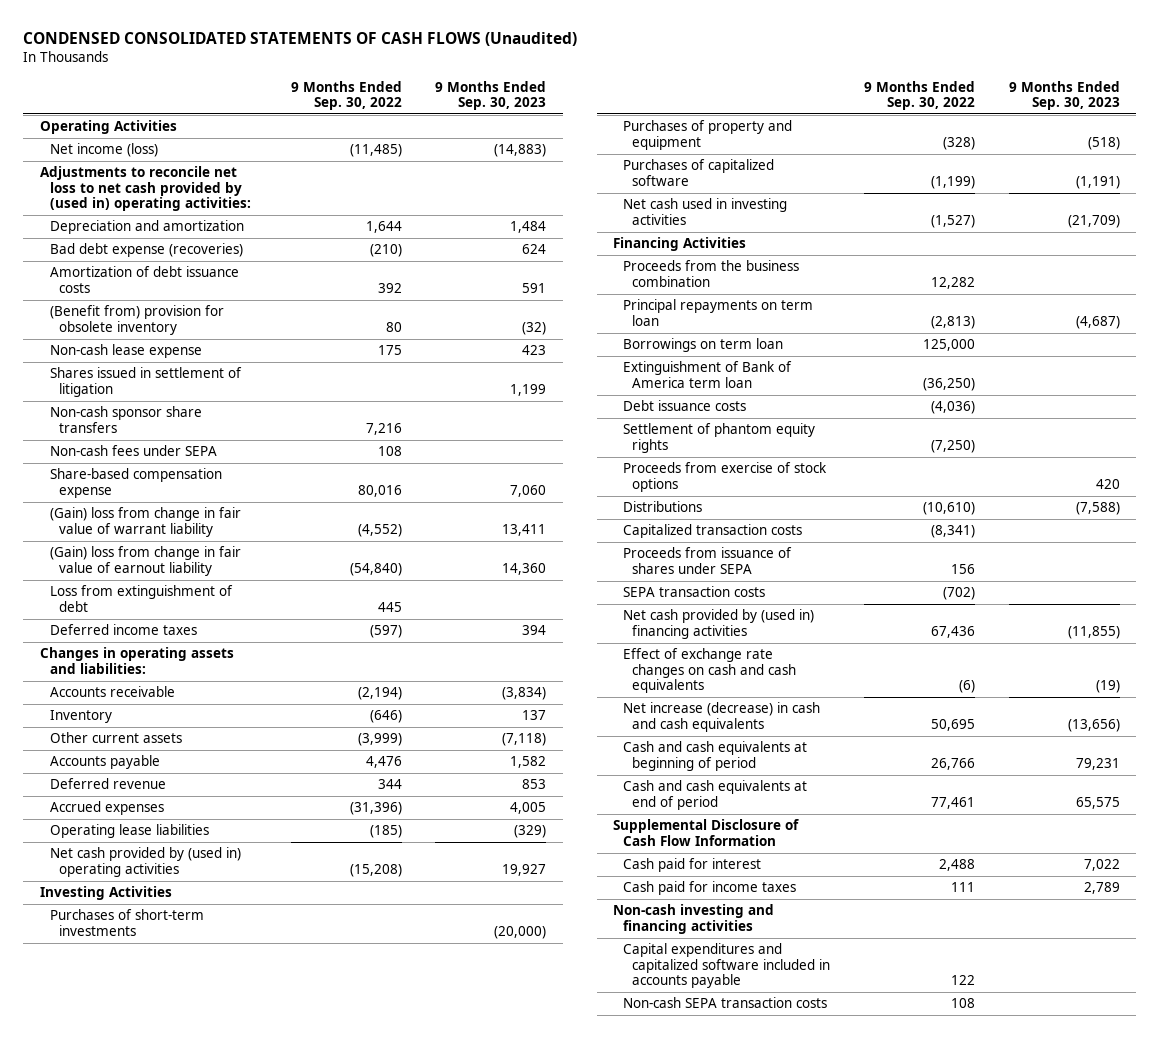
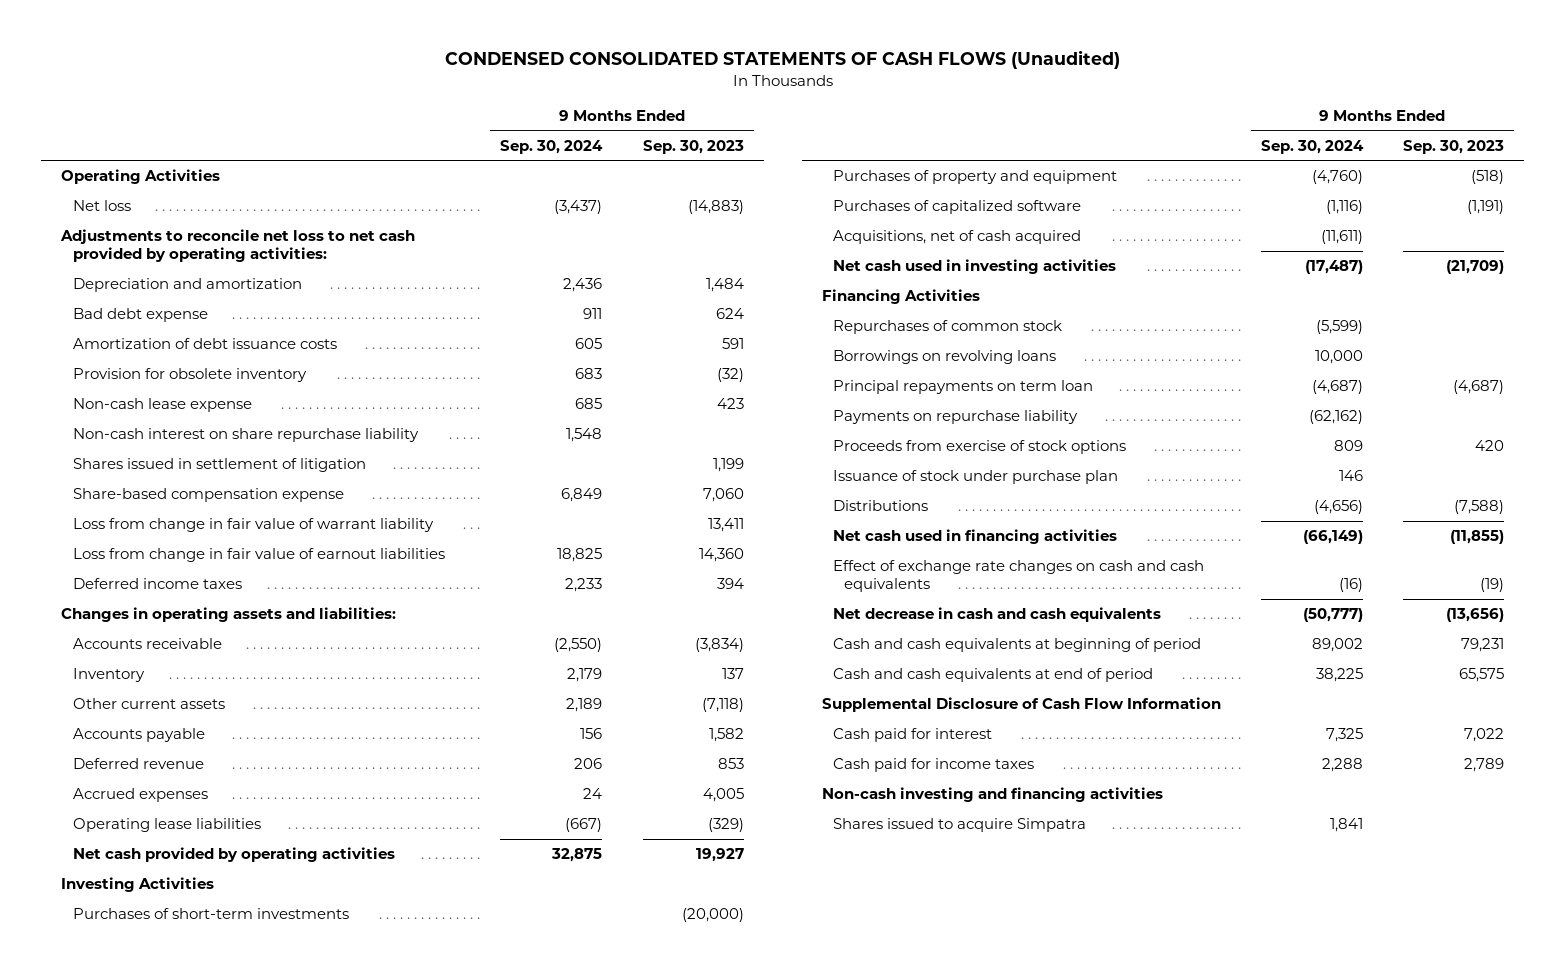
[290,80,402,111] 9 Months Ended Sep. 30, 2022 -> none
none -> [500,139,604,154] Sep. 30, 2024
[49,143,158,158] Net income (loss) -> [72,200,131,212] Net loss
[40,166,251,212] Adjustments to reconcile net loss to net cash provided by (used in) operating activities: -> [60,229,416,263] Adjustments to reconcile net loss to net cash provided by operating activities:
[49,243,243,258] Bad debt expense (recoveries) -> [72,308,208,323] Bad debt expense
[49,305,224,335] (Benefit from) provision for obsolete inventory -> [72,368,307,383] Provision for obsolete inventory
none -> [72,428,419,443] Non-cash interest on share repurchase liability
[49,406,202,433] Non-cash sponsor share transfers -> none
[49,445,217,457] Non-cash fees under SEPA -> none
[49,585,233,612] Loss from extinguishment of debt -> none
[49,507,241,537] (Gain) loss from change in fair value of warrant liability -> [72,518,434,533] Loss from change in fair value of warrant liability
[49,546,241,576] (Gain) loss from change in fair value of earnout liability -> [72,548,445,563] Loss from change in fair value of earnout liabilities
[49,847,241,877] Net cash provided by (used in) operating activities -> [72,847,395,863] Net cash provided by operating activities
none -> [833,230,1082,245] Acquisitions, net of cash acquired
[622,260,799,287] Proceeds from the business combination -> none
none -> [833,320,1063,335] Repurchases of common stock
none -> [833,350,1057,365] Borrowings on revolving loans
[622,338,783,353] Borrowings on term loan -> none
[622,361,792,388] Extinguishment of Bank of America term loan -> none
[622,400,746,412] Debt issuance costs -> none
[622,423,815,453] Settlement of phantom equity rights -> none
none -> [833,410,1079,425] Payments on repurchase liability
none -> [833,470,1119,485] Issuance of stock under purchase plan
[622,524,802,539] Capitalized transaction costs -> none
[622,547,792,574] Proceeds from issuance of shares under SEPA -> none
[622,586,765,598] SEPA transaction costs -> none
[622,609,814,639] Net cash provided by (used in) financing activities -> [833,529,1118,545] Net cash used in financing activities
[622,702,820,732] Net increase (decrease) in cash and cash equivalents -> [833,607,1162,623] Net decrease in cash and cash equivalents
[622,943,831,989] Capital expenditures and capitalized software included in accounts payable -> none
[622,997,827,1009] Non-cash SEPA transaction costs -> none
none -> [833,818,1087,833] Shares issued to acquire Simpatra

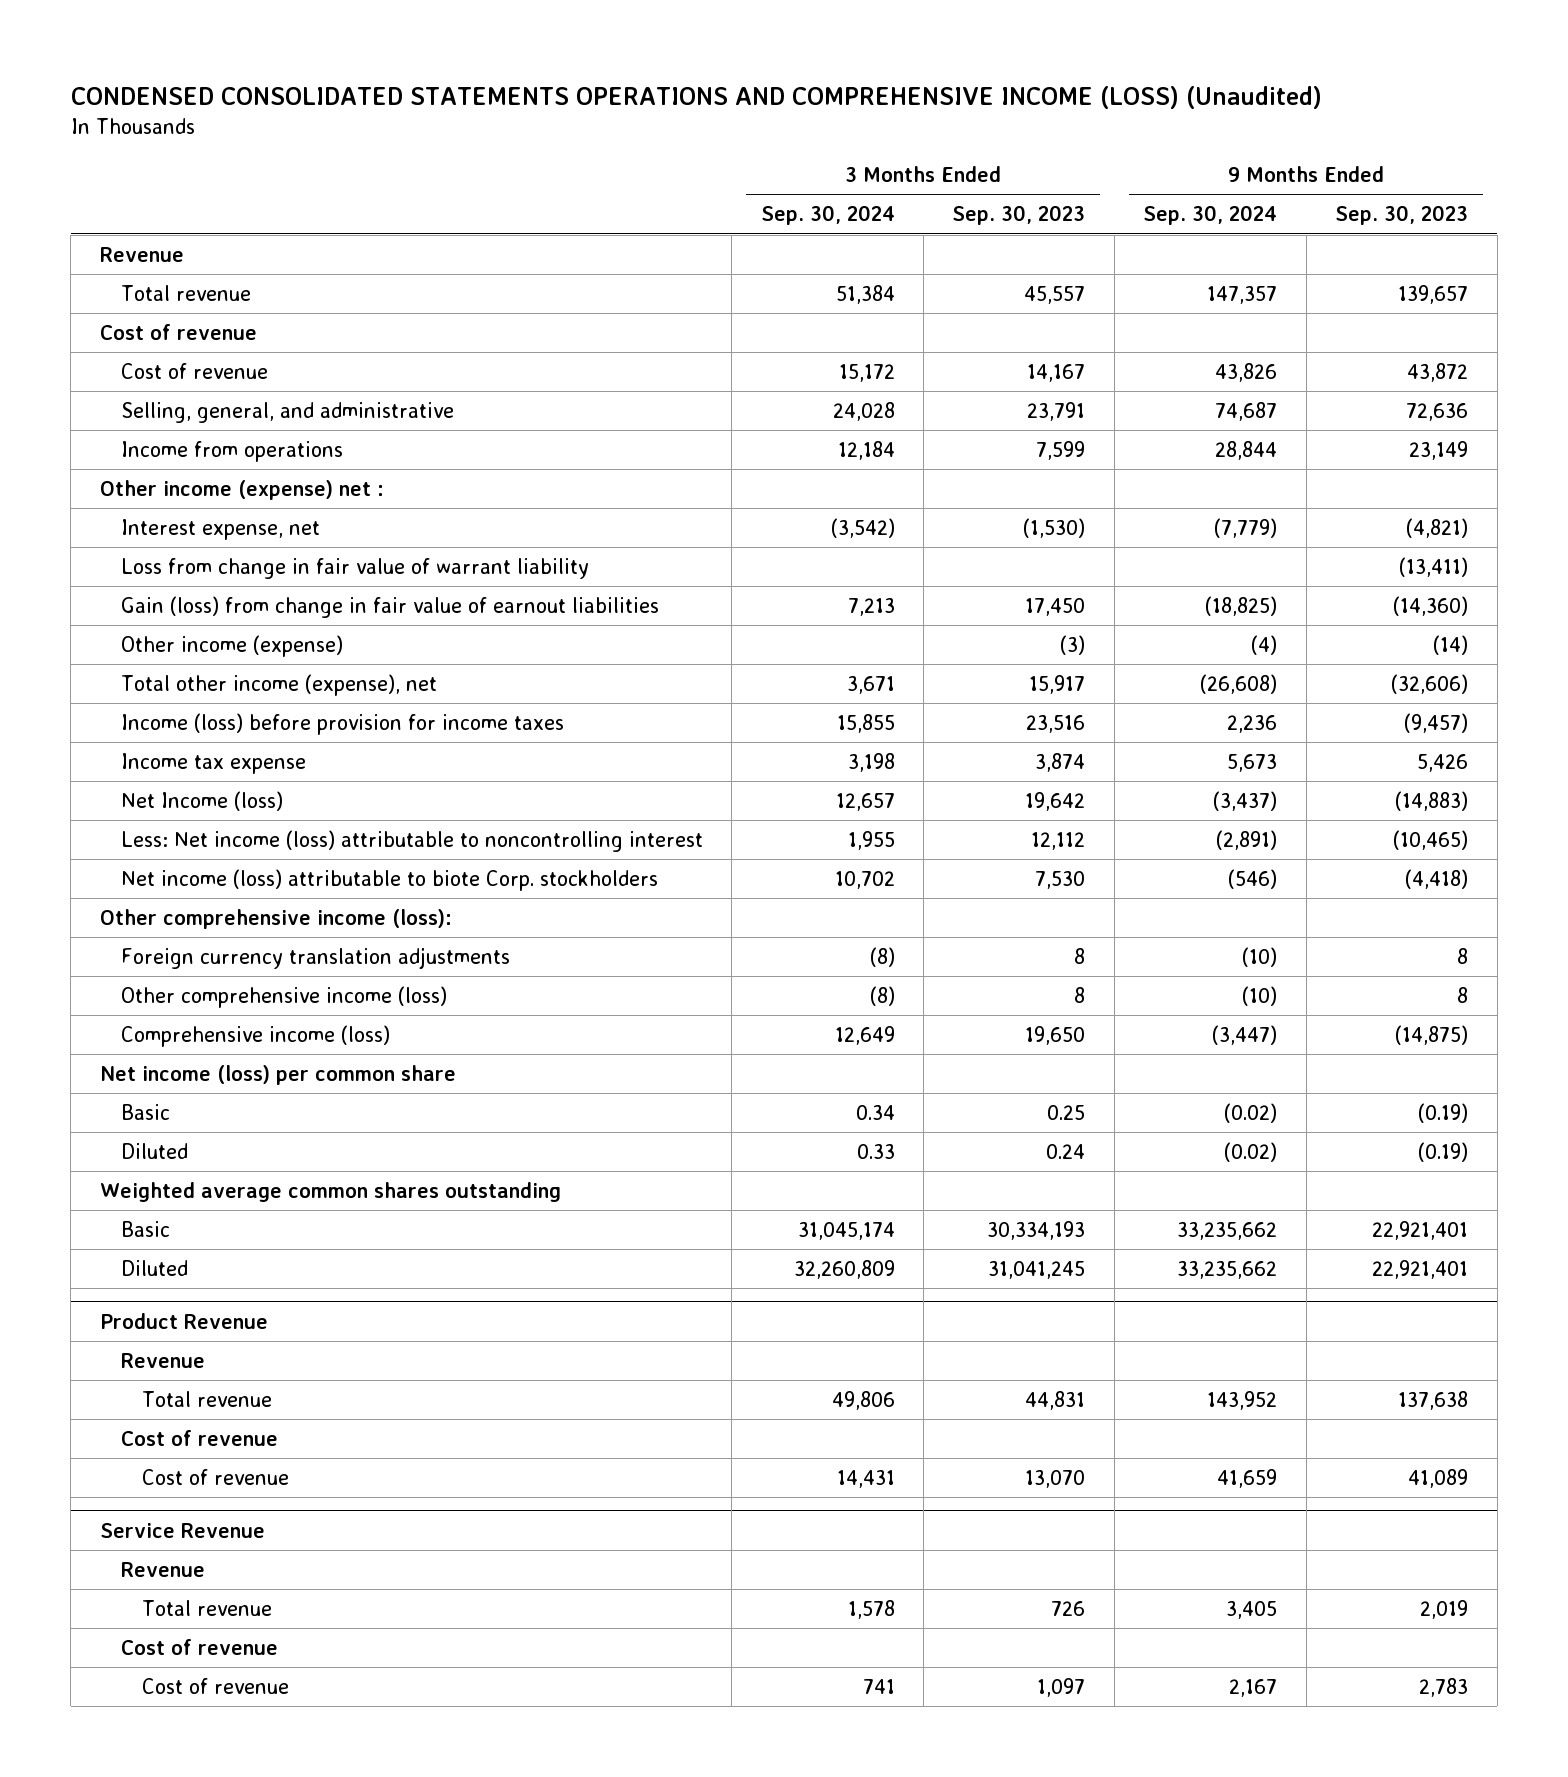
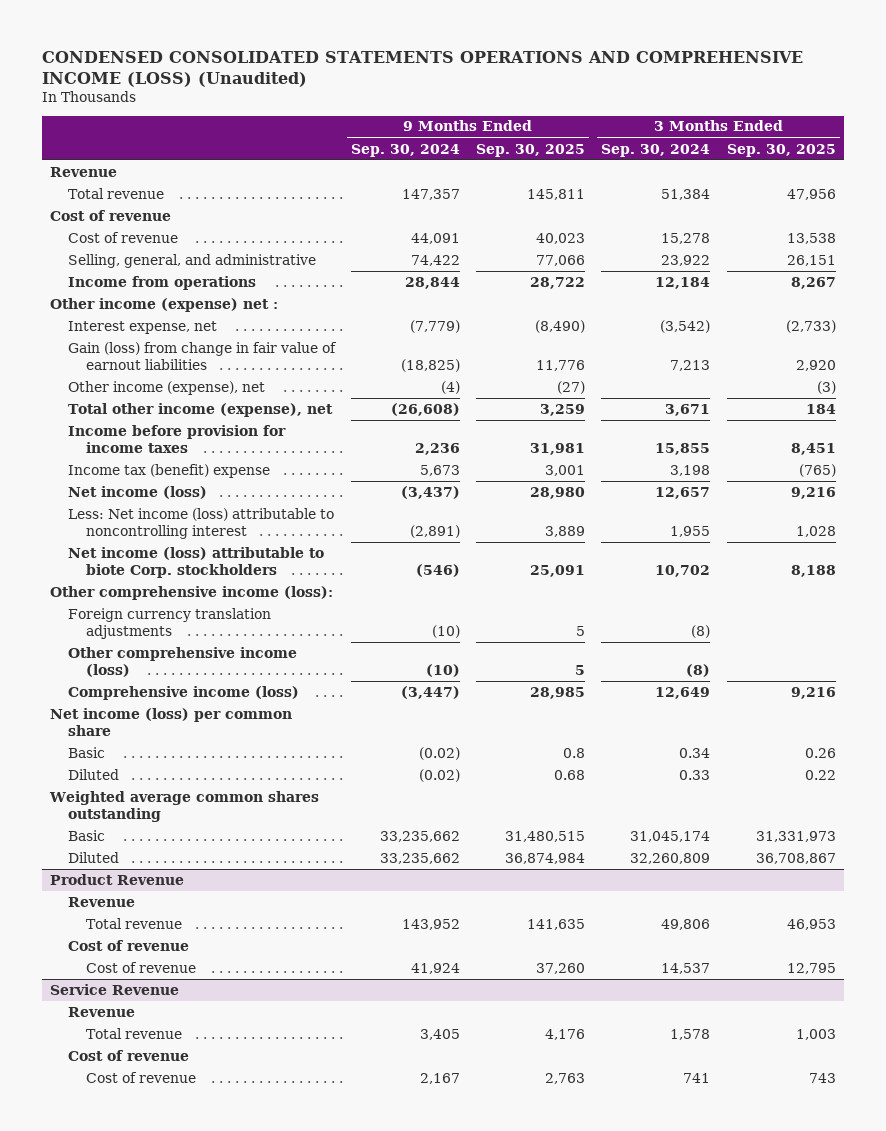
[952,205,1086,226] Sep. 30, 2023 -> none
[1335,205,1469,226] Sep. 30, 2023 -> none
none -> [476,143,586,157] Sep. 30, 2025
none -> [726,143,836,157] Sep. 30, 2025
[838,363,895,382] 15,172 -> [661,232,711,244] 15,278
[1215,362,1278,382] 43,826 -> [411,232,461,244] 44,091
[832,401,895,421] 24,028 -> [661,254,711,266] 23,922
[1215,401,1278,421] 74,687 -> [411,254,461,266] 74,422
[120,557,589,579] Loss from change in fair value of warrant liability -> none
[120,634,343,657] Other income (expense) -> [67,380,265,395] Other income (expense), net
[120,712,564,735] Income (loss) before provision for income taxes -> [67,424,286,453] Income before provision for income taxes
[120,752,306,774] Income tax expense -> [67,463,270,478] Income tax (benefit) expense
[120,790,283,811] Net Income (loss) -> [67,485,207,499] Net income (loss)
[836,1469,895,1488] 14,431 -> [661,962,711,974] 14,537
[1217,1468,1278,1488] 41,659 -> [411,962,461,974] 41,924

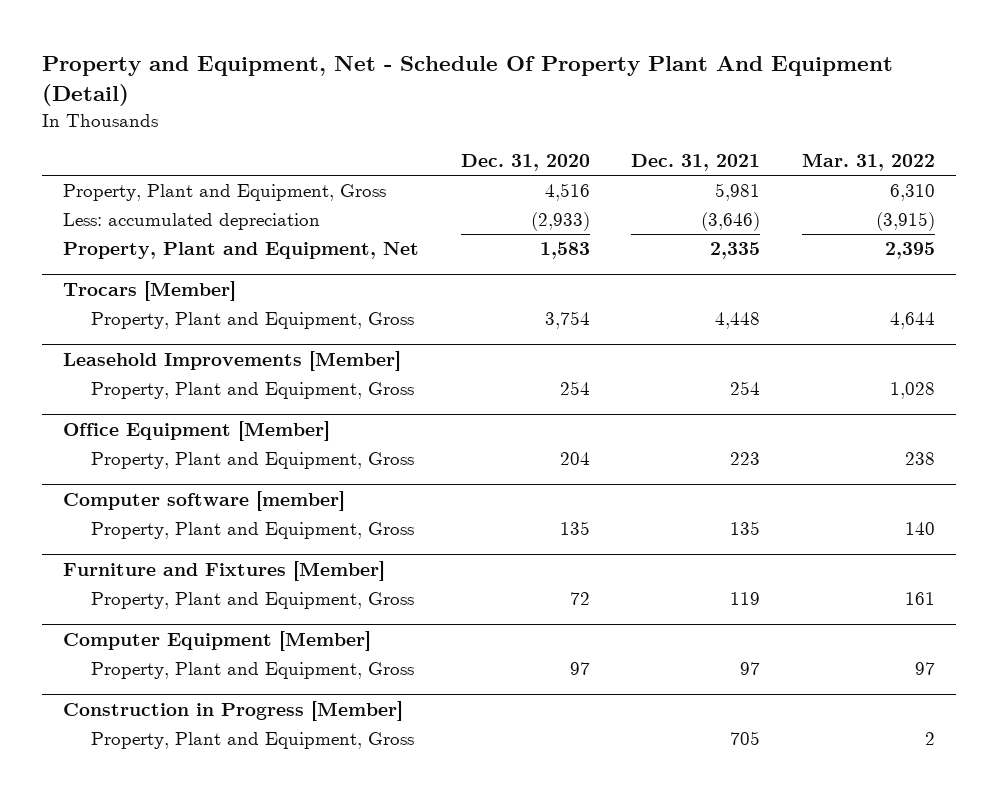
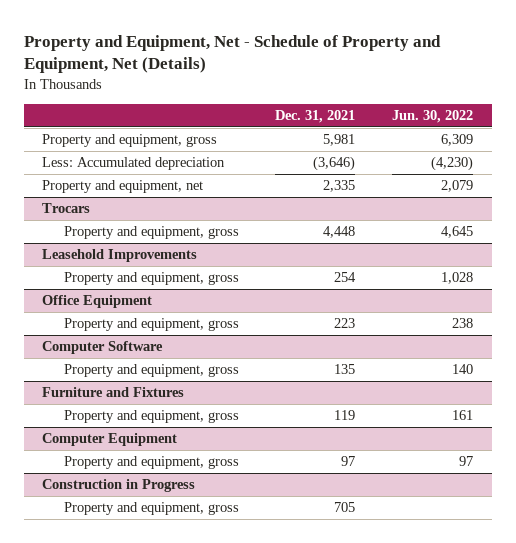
[41,56,893,107] Property and Equipment, Net - Schedule Of Property Plant And Equipment (Detail) -> [23,34,441,74] Property and Equipment, Net - Schedule of Property and Equipment, Net (Details)
[460,154,590,172] Dec. 31, 2020 -> none
[802,153,936,172] Mar. 31, 2022 -> none
none -> [392,109,474,123] Jun. 30, 2022
[62,184,386,202] Property, Plant and Equipment, Gross -> [42,134,218,148] Property and equipment, gross
[62,213,320,231] Less: accumulated depreciation -> [42,157,226,171] Less: Accumulated depreciation
[62,242,419,260] Property, Plant and Equipment, Net -> [42,180,204,194] Property and equipment, net
[62,280,236,301] Trocars [Member] -> [42,203,91,214] Trocars
[90,312,414,330] Property, Plant and Equipment, Gross -> [63,226,239,240] Property and equipment, gross
[62,350,401,371] Leasehold Improvements [Member] -> [42,249,198,263] Leasehold Improvements
[90,382,414,400] Property, Plant and Equipment, Gross -> [63,272,239,286] Property and equipment, gross
[62,420,330,441] Office Equipment [Member] -> [42,295,153,309] Office Equipment
[90,452,414,470] Property, Plant and Equipment, Gross -> [63,318,239,332] Property and equipment, gross
[62,490,345,511] Computer software [member] -> [42,341,164,355] Computer Software
[90,522,414,540] Property, Plant and Equipment, Gross -> [63,364,239,378] Property and equipment, gross
[62,560,385,581] Furniture and Fixtures [Member] -> [42,387,185,398] Furniture and Fixtures
[90,592,414,610] Property, Plant and Equipment, Gross -> [63,410,239,424] Property and equipment, gross
[62,630,371,651] Computer Equipment [Member] -> [42,433,178,447] Computer Equipment
[90,662,414,680] Property, Plant and Equipment, Gross -> [63,456,239,470] Property and equipment, gross
[62,700,403,721] Construction in Progress [Member] -> [42,479,196,493] Construction in Progress
[90,732,414,750] Property, Plant and Equipment, Gross -> [63,502,239,516] Property and equipment, gross

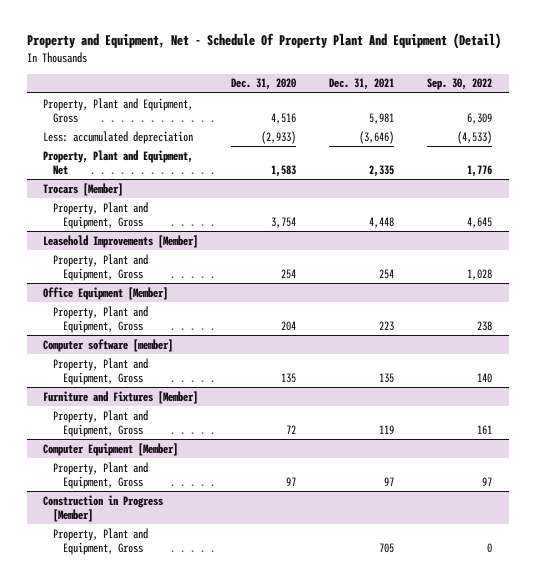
[23,34,441,74] Property and Equipment, Net - Schedule of Property and Equipment, Net (Details) -> [26,33,501,50] Property and Equipment, Net - Schedule Of Property Plant And Equipment (Detail)
[392,109,474,123] Jun. 30, 2022 -> none
none -> [231,78,297,91] Dec. 31, 2020
none -> [427,78,493,91] Sep. 30, 2022
[42,134,218,148] Property and equipment, gross -> [43,97,194,124] Property, Plant and Equipment, Gross
[42,157,226,171] Less: Accumulated depreciation -> [43,130,194,144] Less: accumulated depreciation
[42,180,204,194] Property and equipment, net -> [43,149,194,176] Property, Plant and Equipment, Net
[42,203,91,214] Trocars -> [43,182,124,196] Trocars [Member]
[63,226,239,240] Property and equipment, gross -> [52,201,148,230] Property, Plant and Equipment, Gross
[42,249,198,263] Leasehold Improvements -> [43,234,199,248] Leasehold Improvements [Member]
[63,272,239,286] Property and equipment, gross -> [52,253,148,282] Property, Plant and Equipment, Gross
[42,295,153,309] Office Equipment -> [43,286,169,300] Office Equipment [Member]
[63,318,239,332] Property and equipment, gross -> [52,305,148,334] Property, Plant and Equipment, Gross
[42,341,164,355] Computer Software -> [43,338,174,352] Computer software [member]
[63,364,239,378] Property and equipment, gross -> [52,357,148,386] Property, Plant and Equipment, Gross
[42,387,185,398] Furniture and Fixtures -> [43,390,199,404] Furniture and Fixtures [Member]
[63,410,239,424] Property and equipment, gross -> [52,409,148,438] Property, Plant and Equipment, Gross
[42,433,178,447] Computer Equipment -> [43,442,179,456] Computer Equipment [Member]
[63,456,239,470] Property and equipment, gross -> [52,461,148,490] Property, Plant and Equipment, Gross
[42,479,196,493] Construction in Progress -> [43,494,164,523] Construction in Progress [Member]
[63,502,239,516] Property and equipment, gross -> [52,527,148,556] Property, Plant and Equipment, Gross

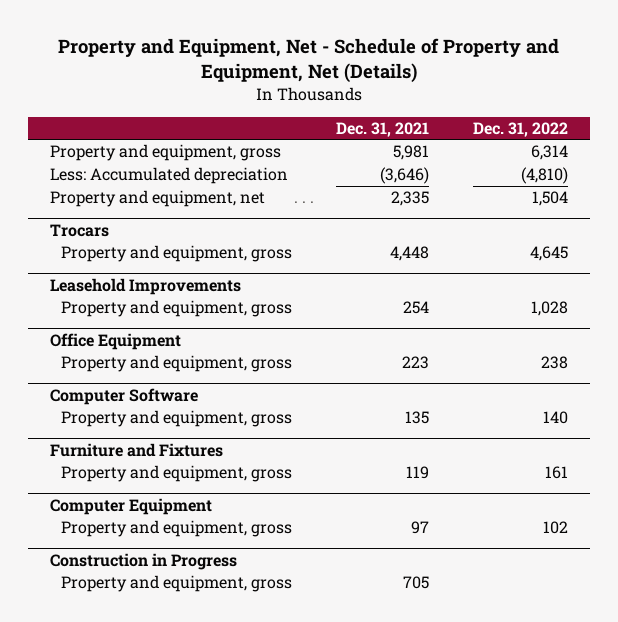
[26,33,501,50] Property and Equipment, Net - Schedule Of Property Plant And Equipment (Detail) -> [58,38,560,84] Property and Equipment, Net - Schedule of Property and Equipment, Net (Details)
[231,78,297,91] Dec. 31, 2020 -> none
[427,78,493,91] Sep. 30, 2022 -> none
none -> [473,121,569,137] Dec. 31, 2022
[43,97,194,124] Property, Plant and Equipment, Gross -> [49,144,281,162] Property and equipment, gross
[43,130,194,144] Less: accumulated depreciation -> [49,167,288,185] Less: Accumulated depreciation
[43,149,194,176] Property, Plant and Equipment, Net -> [49,190,265,208] Property and equipment, net
[43,182,124,196] Trocars [Member] -> [49,223,109,237] Trocars
[52,201,148,230] Property, Plant and Equipment, Gross -> [61,245,293,263] Property and equipment, gross
[43,234,199,248] Leasehold Improvements [Member] -> [49,277,241,295] Leasehold Improvements
[52,253,148,282] Property, Plant and Equipment, Gross -> [61,300,293,318] Property and equipment, gross
[43,286,169,300] Office Equipment [Member] -> [49,332,181,350] Office Equipment
[52,305,148,334] Property, Plant and Equipment, Gross -> [61,355,293,373] Property and equipment, gross
[43,338,174,352] Computer software [member] -> [49,387,198,405] Computer Software
[52,357,148,386] Property, Plant and Equipment, Gross -> [61,410,293,428] Property and equipment, gross
[43,390,199,404] Furniture and Fixtures [Member] -> [49,442,223,457] Furniture and Fixtures
[52,409,148,438] Property, Plant and Equipment, Gross -> [61,465,293,483] Property and equipment, gross
[43,442,179,456] Computer Equipment [Member] -> [49,497,212,515] Computer Equipment
[52,461,148,490] Property, Plant and Equipment, Gross -> [61,520,293,538] Property and equipment, gross
[43,494,164,523] Construction in Progress [Member] -> [49,552,237,570] Construction in Progress
[52,527,148,556] Property, Plant and Equipment, Gross -> [61,575,293,593] Property and equipment, gross

